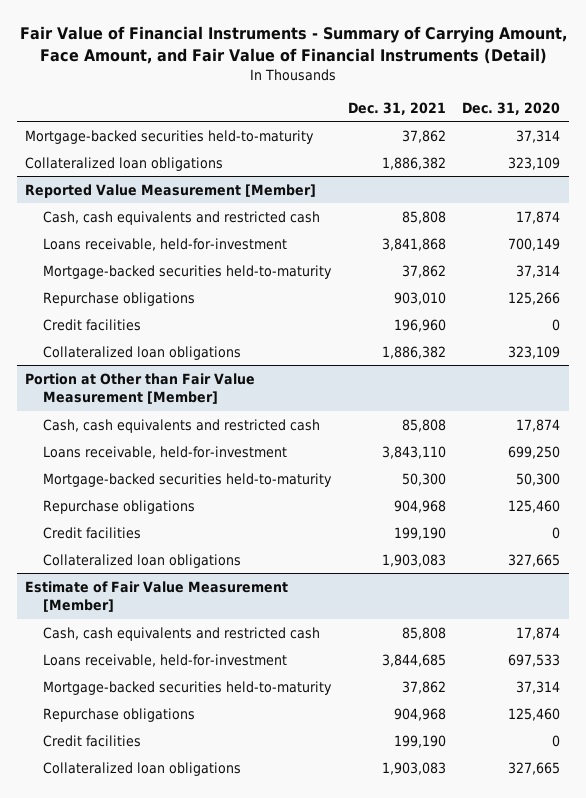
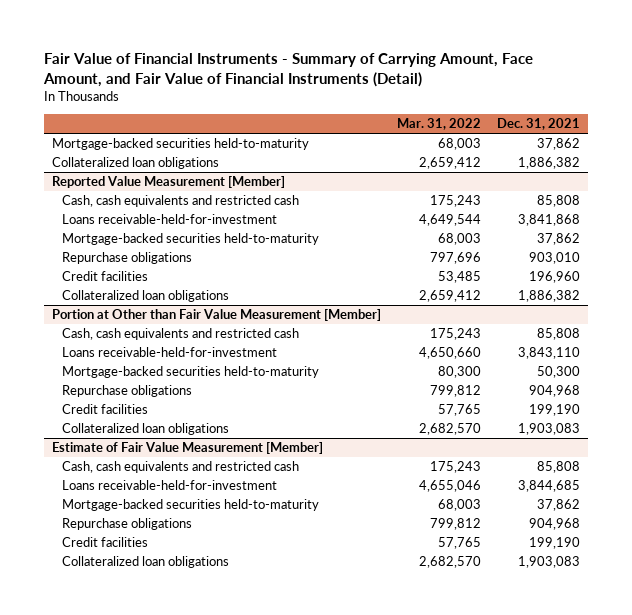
[462,101,561,115] Dec. 31, 2020 -> none
none -> [397,117,482,130] Mar. 31, 2022
[42,237,287,251] Loans receivable, held-for-investment -> [61,214,277,225] Loans receivable-held-for-investment
[42,445,287,459] Loans receivable, held-for-investment -> [61,347,277,358] Loans receivable-held-for-investment
[42,653,287,667] Loans receivable, held-for-investment -> [61,480,277,491] Loans receivable-held-for-investment

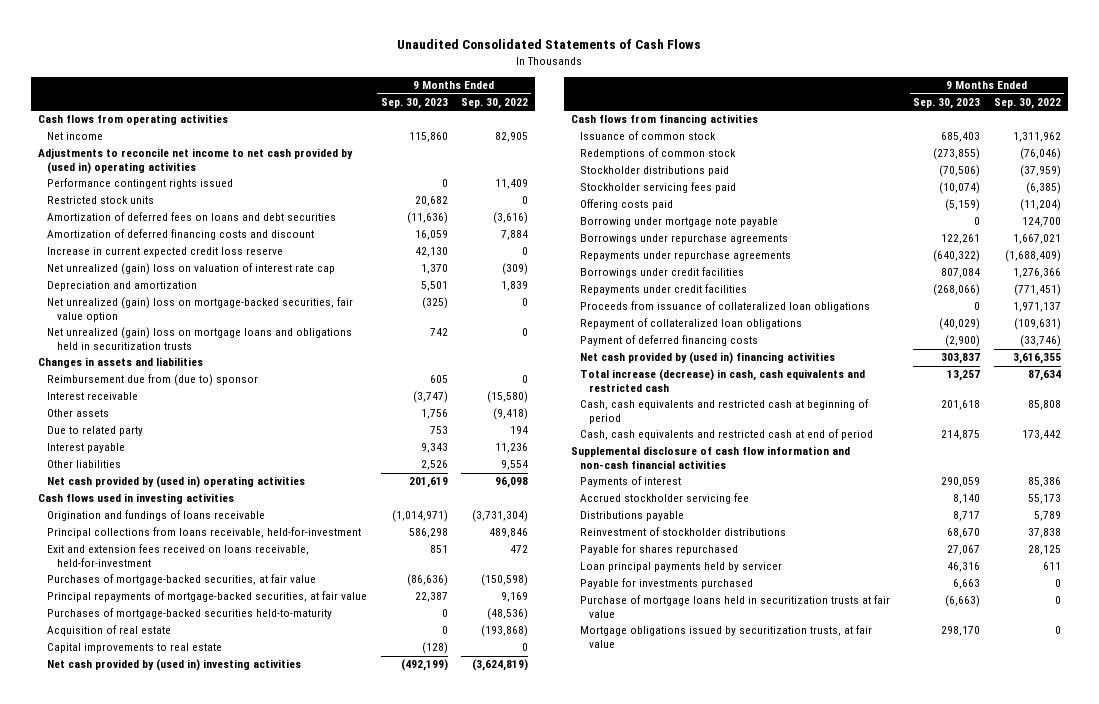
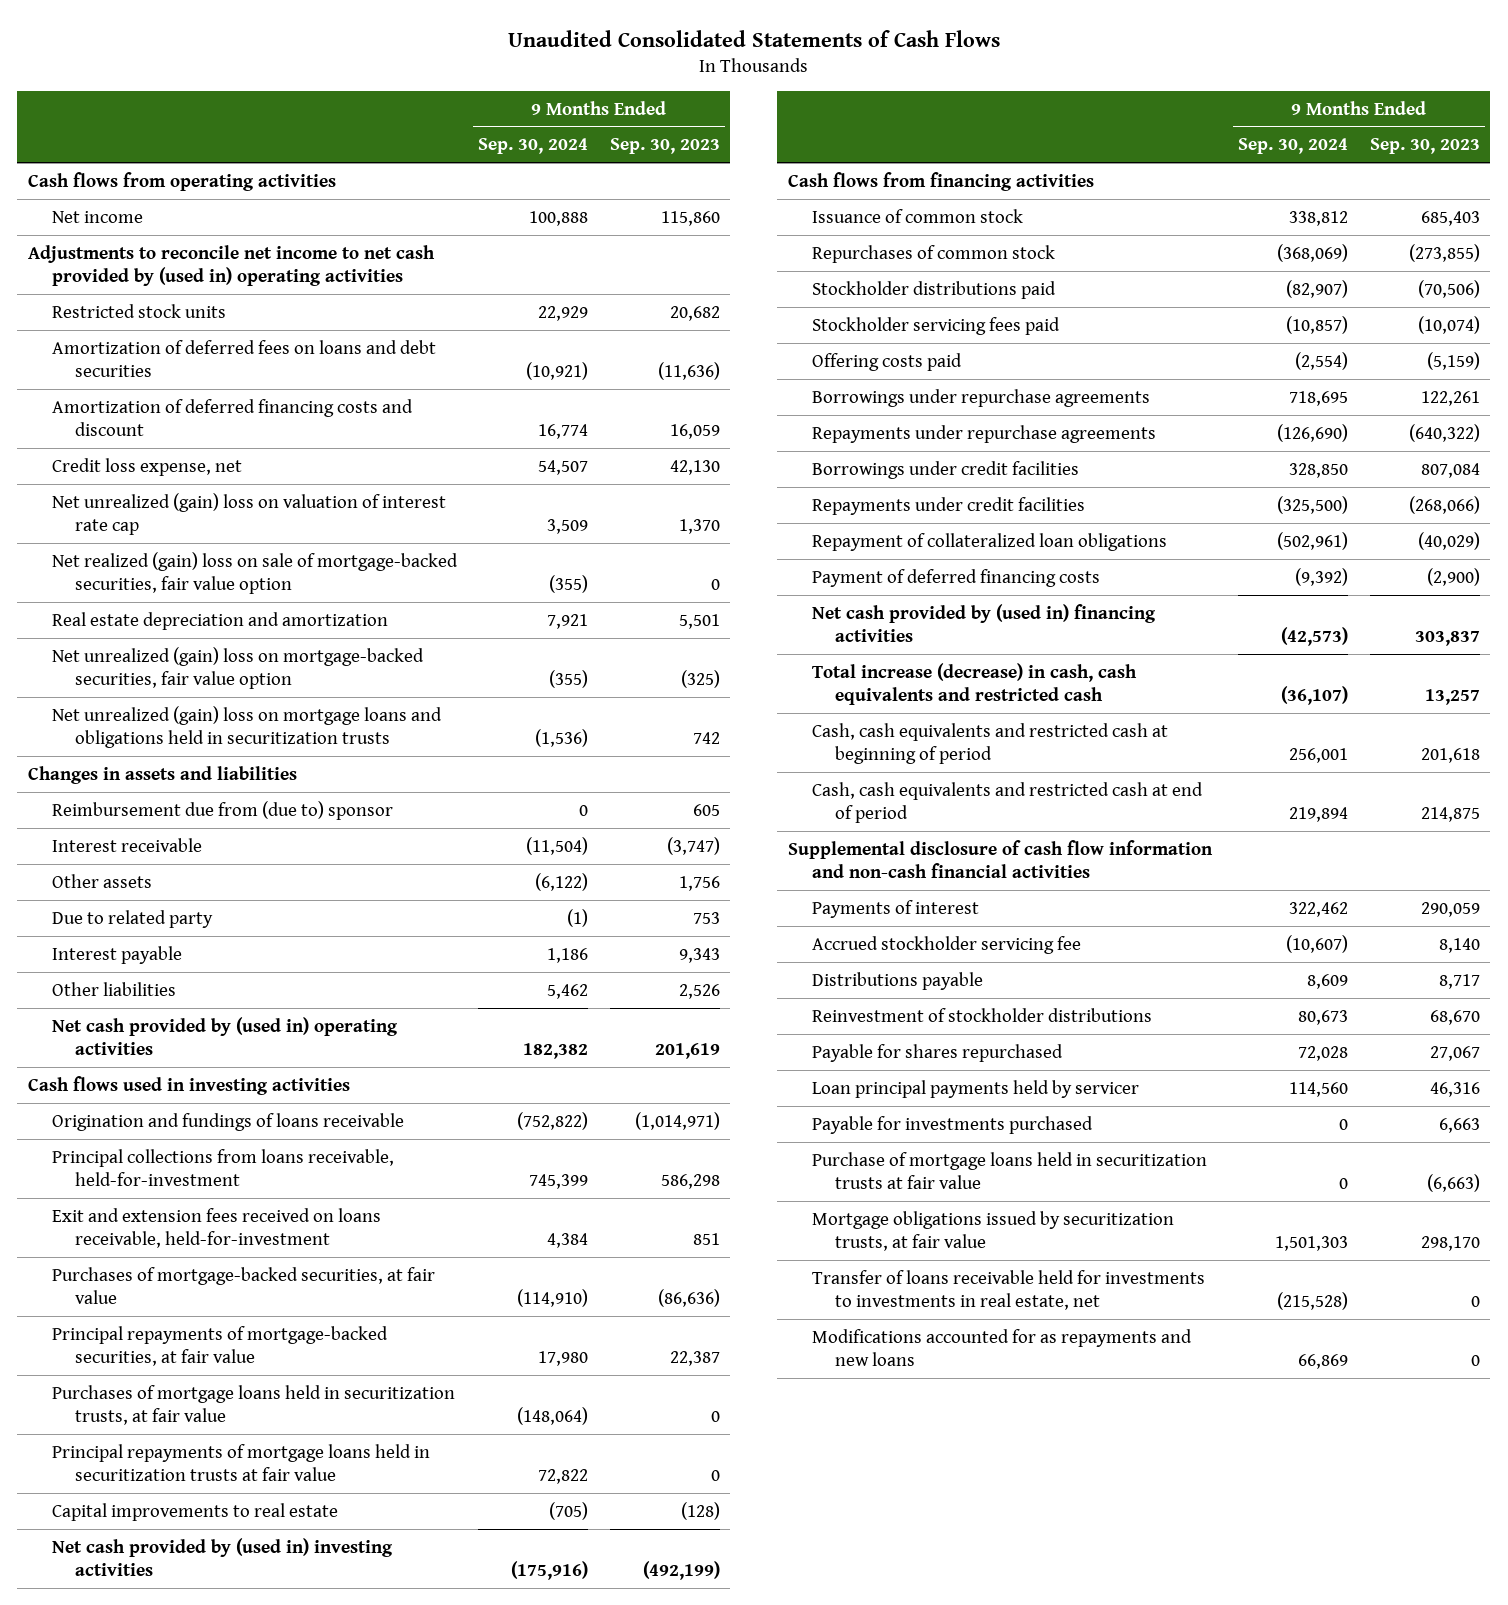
[461,97,529,109] Sep. 30, 2022 -> none
none -> [478,138,589,155] Sep. 30, 2024
[47,178,234,190] Performance contingent rights issued -> none
[47,247,284,258] Increase in current expected credit loss reserve -> [51,457,242,476] Credit loss expense, net
none -> [51,551,458,595] Net realized (gain) loss on sale of mortgage-backed securities, fair value option
[47,281,198,292] Depreciation and amortization -> [51,611,388,630] Real estate depreciation and amortization
[47,608,333,620] Purchases of mortgage-backed securities held-to-maturity -> none
[47,625,172,637] Acquisition of real estate -> none
none -> [51,1384,455,1426] Purchases of mortgage loans held in securitization trusts, at fair value
none -> [51,1443,430,1482] Principal repayments of mortgage loans held in securitization trusts at fair value
[579,148,736,160] Redemptions of common stock -> [811,244,1055,263] Repurchases of common stock
[579,217,778,228] Borrowing under mortgage note payable -> none
[579,301,870,313] Proceeds from issuance of collateralized loan obligations -> none
none -> [811,1269,1205,1311] Transfer of loans receivable held for investments to investments in real estate, net
none -> [811,1328,1192,1367] Modifications accounted for as repayments and new loans

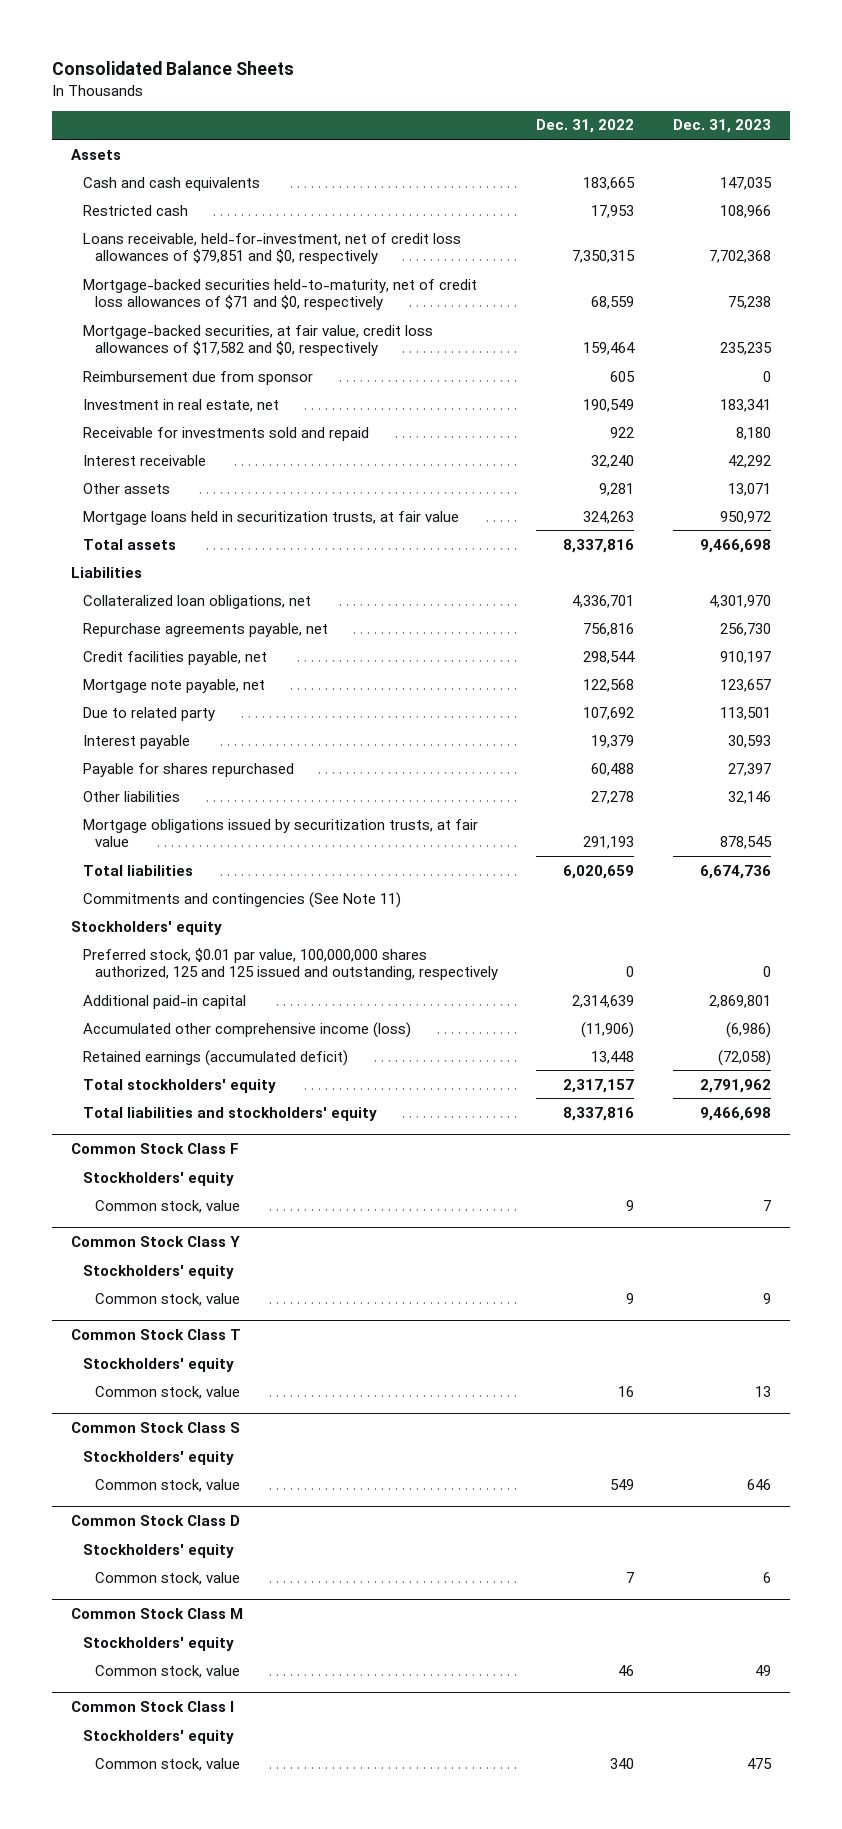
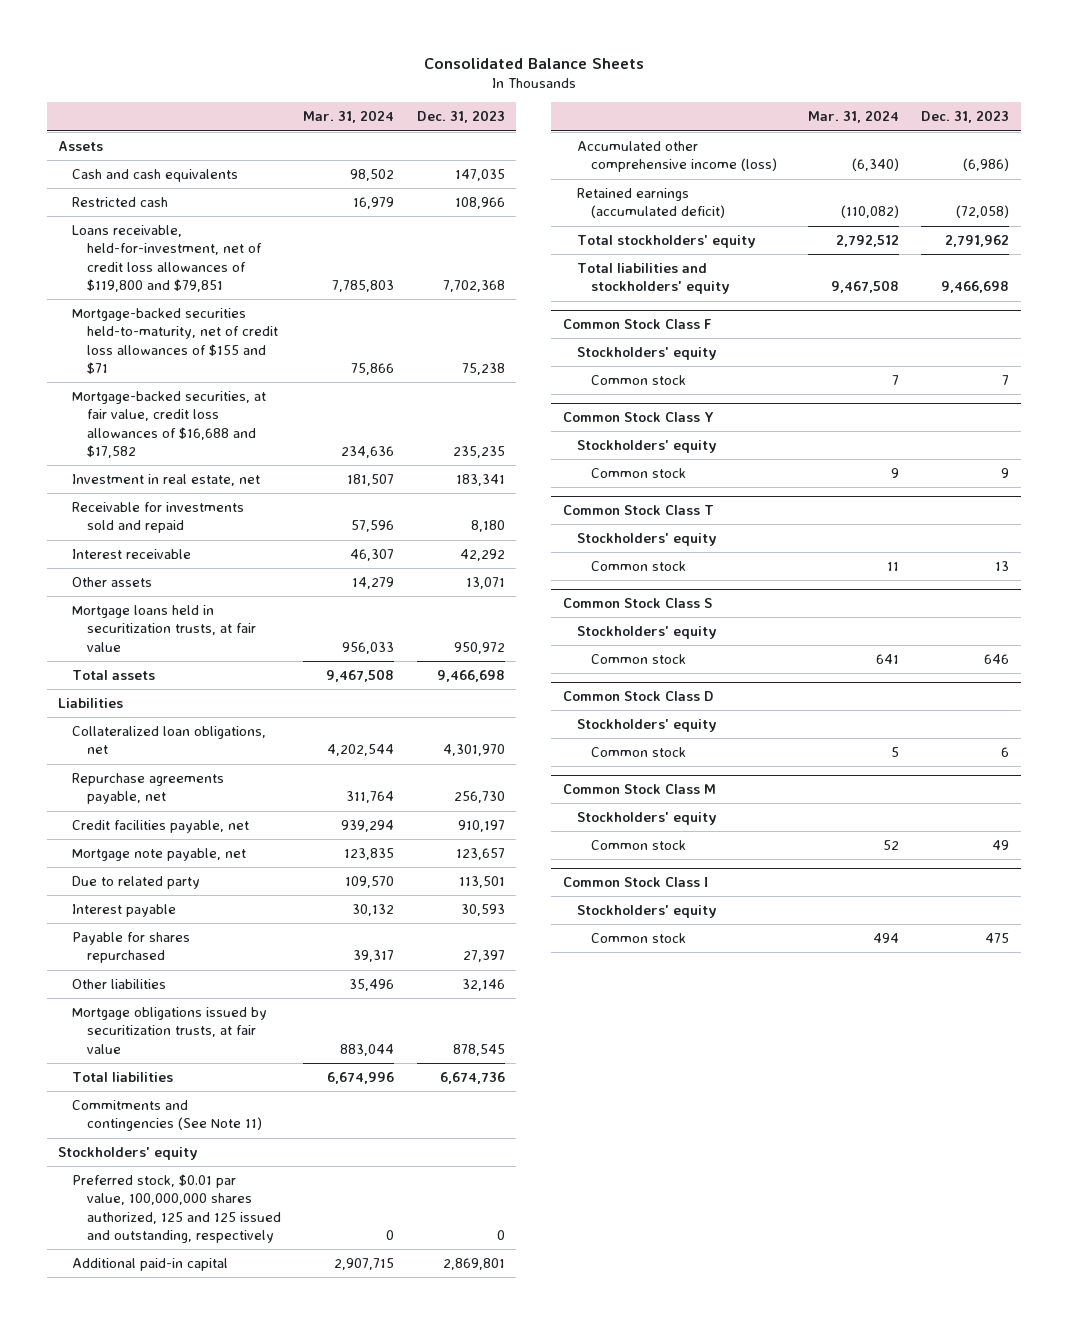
[536,119,635,134] Dec. 31, 2022 -> none
none -> [303,110,395,124] Mar. 31, 2024
[83,370,314,385] Reimbursement due from sponsor -> none
[83,232,462,264] Loans receivable, held-for-investment, net of credit loss allowances of $79,851 and $0, respectively -> [72,224,262,293] Loans receivable, held-for-investment, net of credit loss allowances of $119,800 and $79,851
[83,278,478,310] Mortgage-backed securities held-to-maturity, net of credit loss allowances of $71 and $0, respectively -> [72,307,278,375] Mortgage-backed securities held-to-maturity, net of credit loss allowances of $155 and $71
[83,324,434,356] Mortgage-backed securities, at fair value, credit loss allowances of $17,582 and $0, respectively -> [72,390,267,459] Mortgage-backed securities, at fair value, credit loss allowances of $16,688 and $17,582
[94,1199,240,1213] Common stock, value -> [591,374,687,385] Common stock
[94,1292,240,1306] Common stock, value -> [591,467,687,478] Common stock
[94,1385,240,1399] Common stock, value -> [591,560,687,571] Common stock
[94,1478,240,1492] Common stock, value -> [591,653,687,664] Common stock
[94,1571,240,1585] Common stock, value -> [591,746,687,757] Common stock
[94,1664,240,1678] Common stock, value -> [591,839,687,850] Common stock
[94,1757,240,1771] Common stock, value -> [591,932,687,943] Common stock

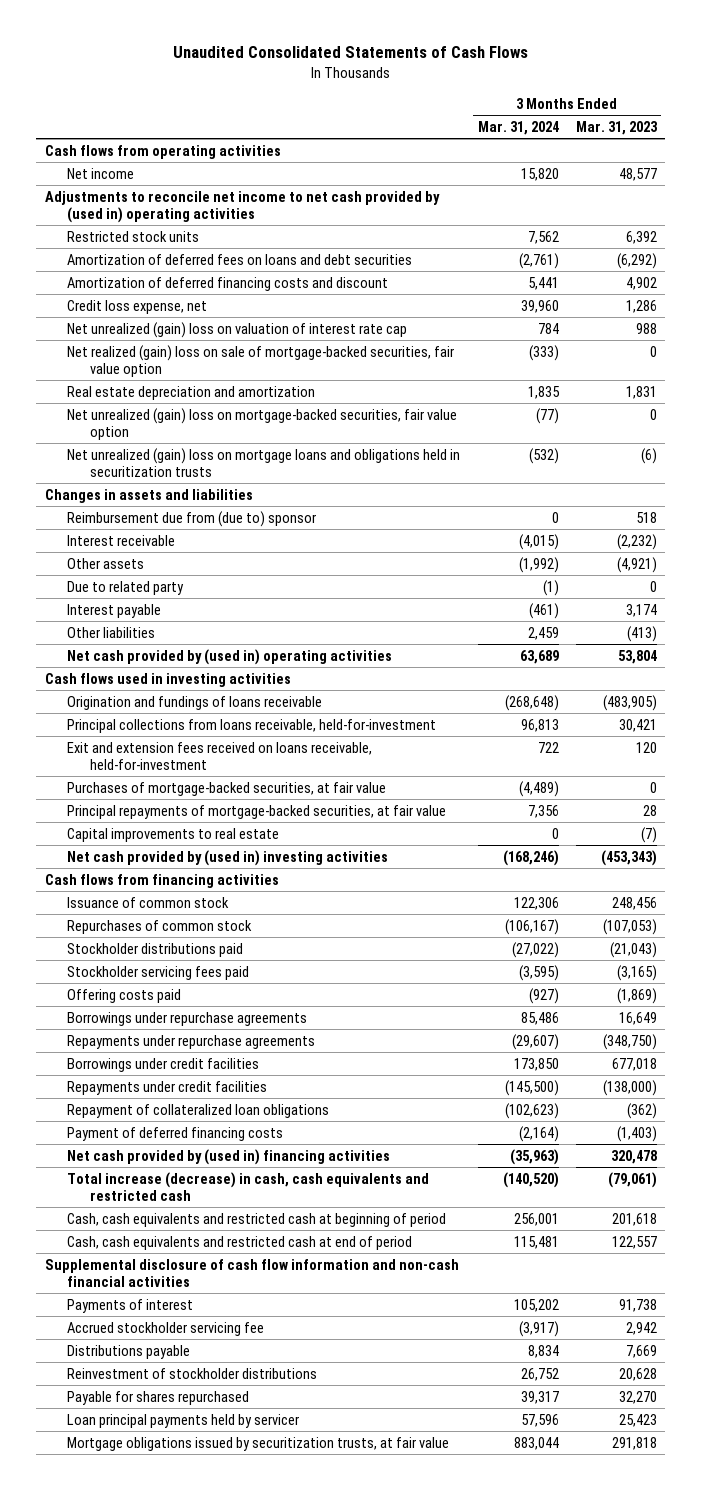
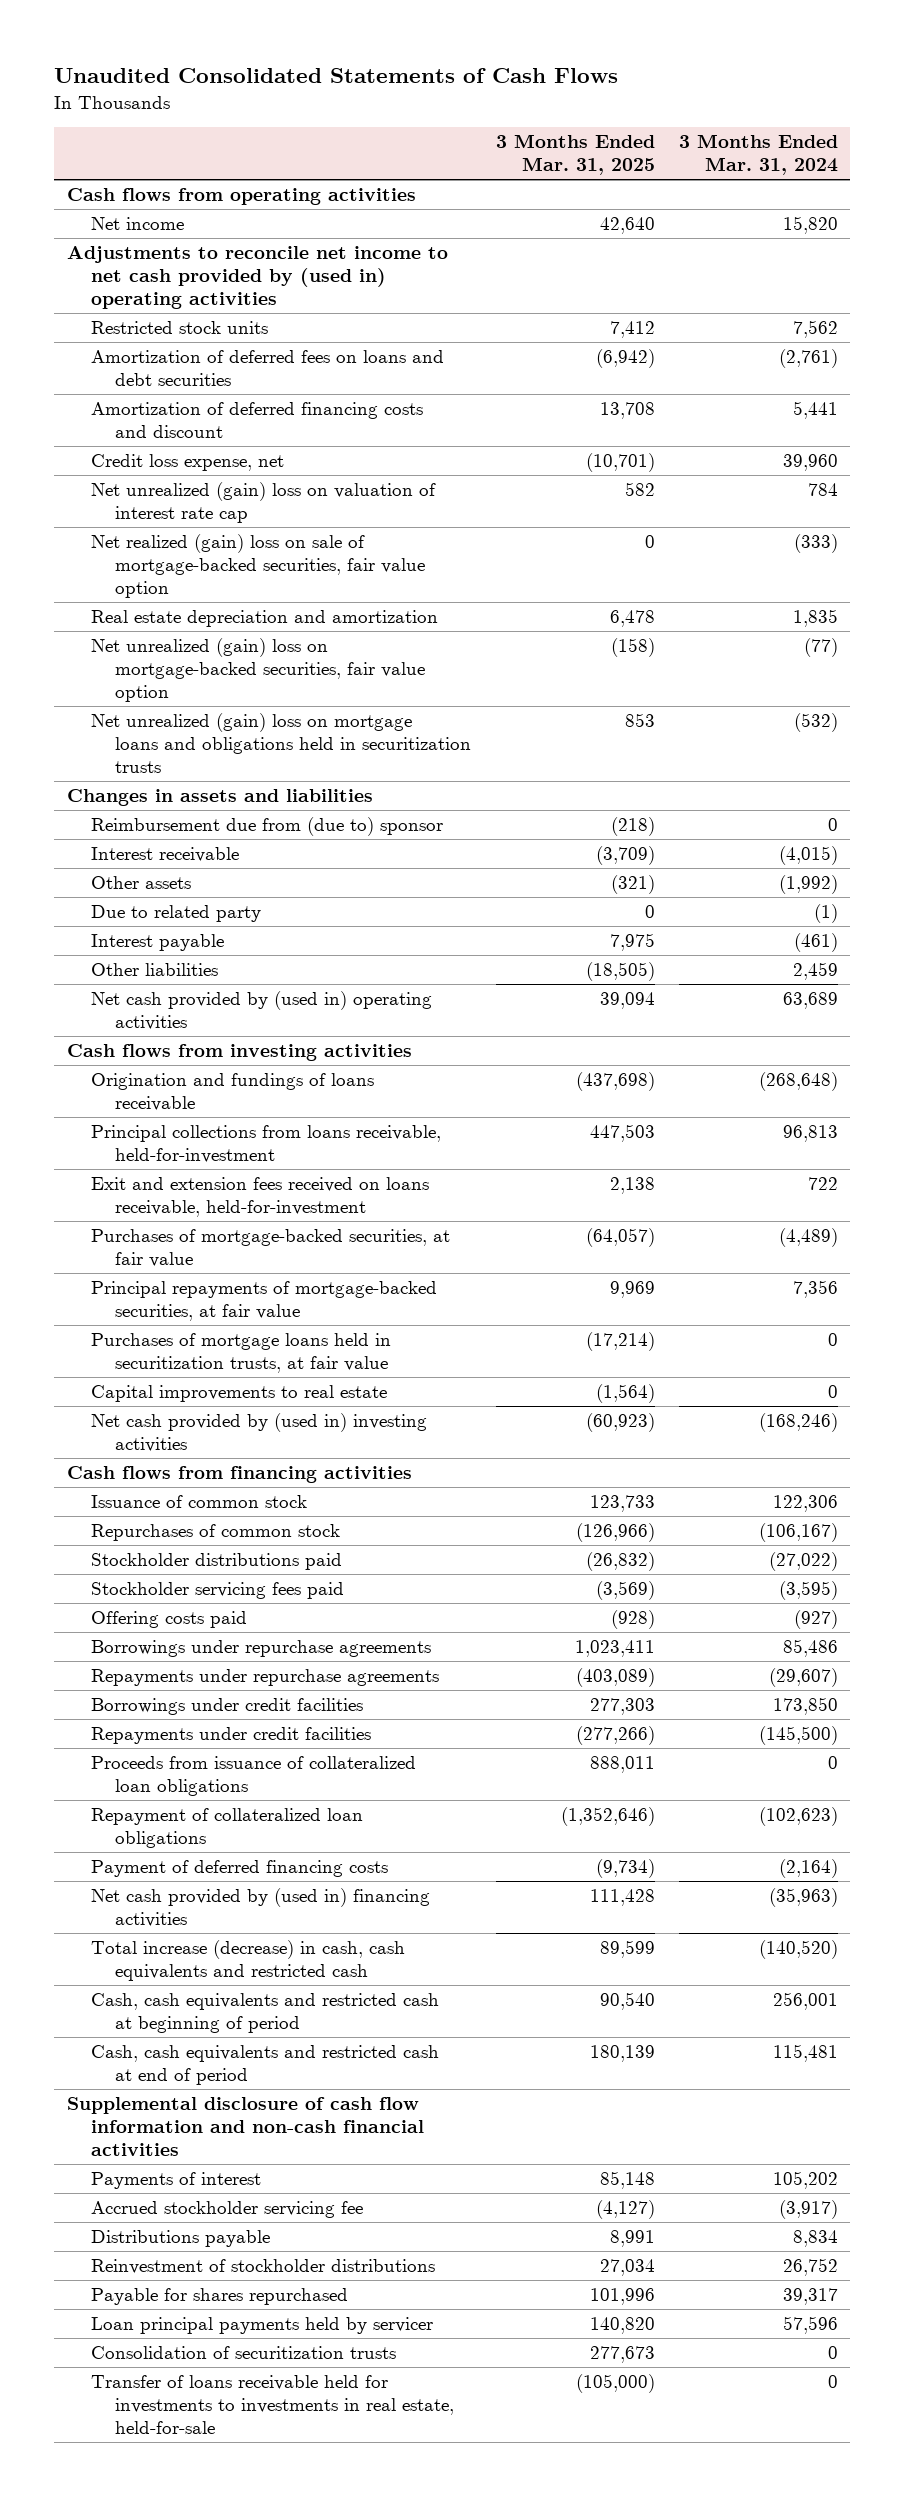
[575,120,658,135] Mar. 31, 2023 -> none
none -> [495,134,655,176] 3 Months Ended Mar. 31, 2025
[44,672,291,687] Cash flows used in investing activities -> [66,1043,412,1061] Cash flows from investing activities
none -> [90,1332,391,1374] Purchases of mortgage loans held in securitization trusts, at fair value
none -> [90,1755,416,1797] Proceeds from issuance of collateralized loan obligations
[67,1436,450,1451] Mortgage obligations issued by securitization trusts, at fair value -> none
none -> [90,2345,396,2359] Consolidation of securitization trusts
none -> [90,2374,455,2435] Transfer of loans receivable held for investments to investments in real estate, held-for-sale

